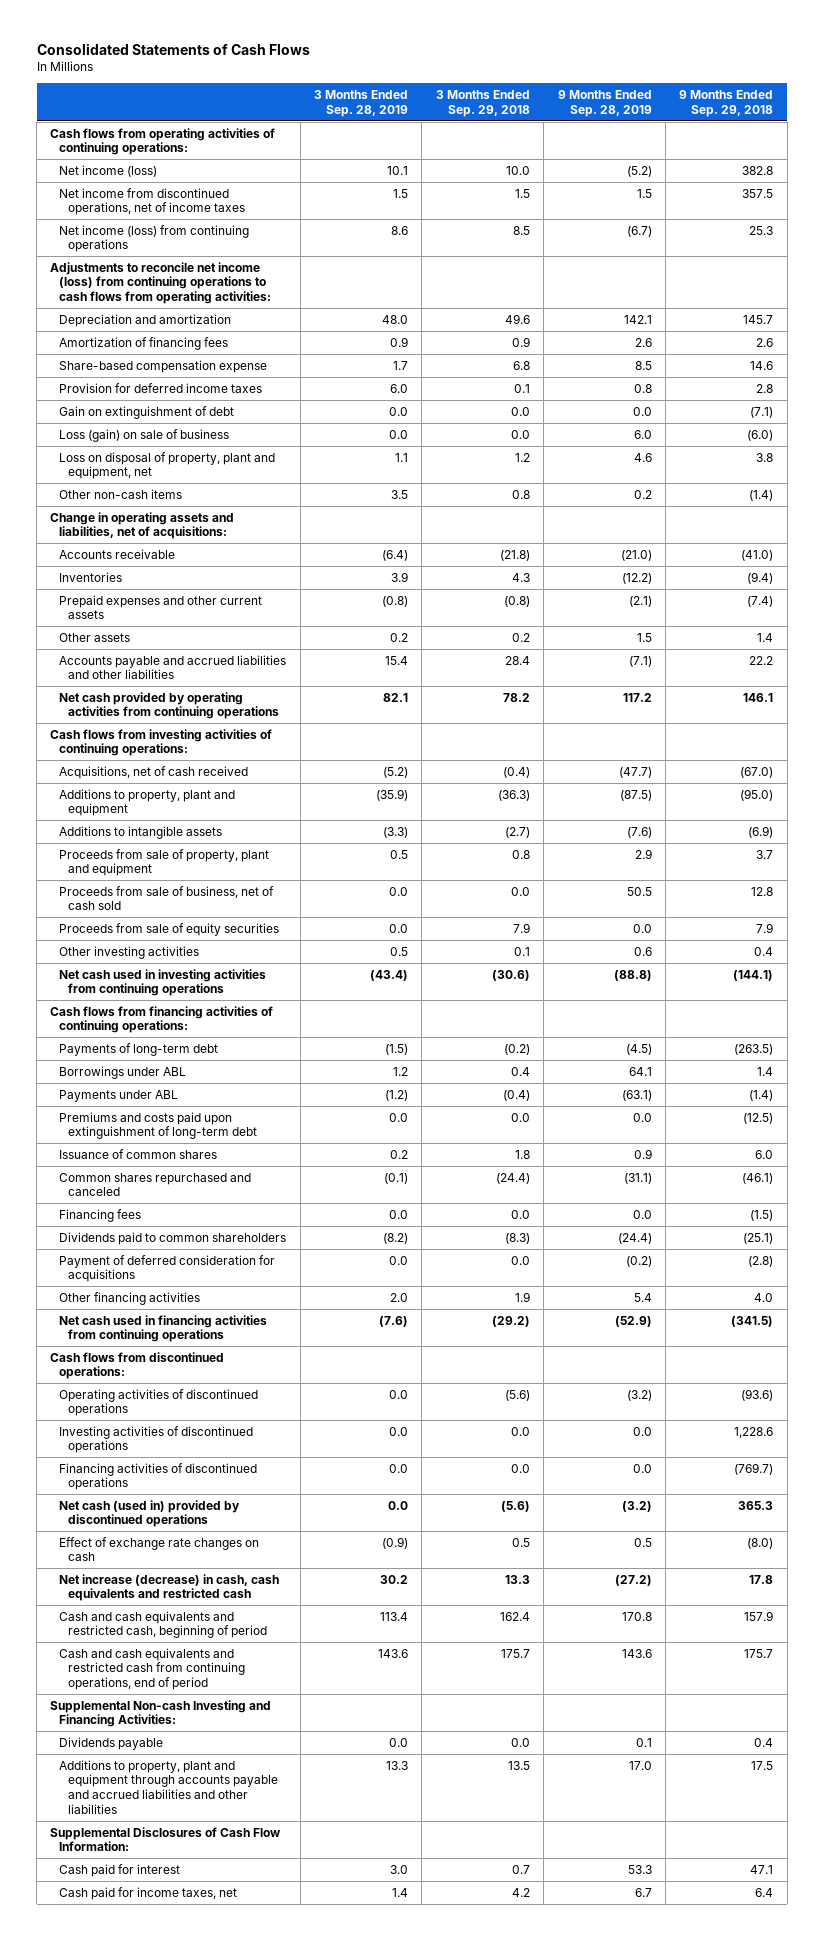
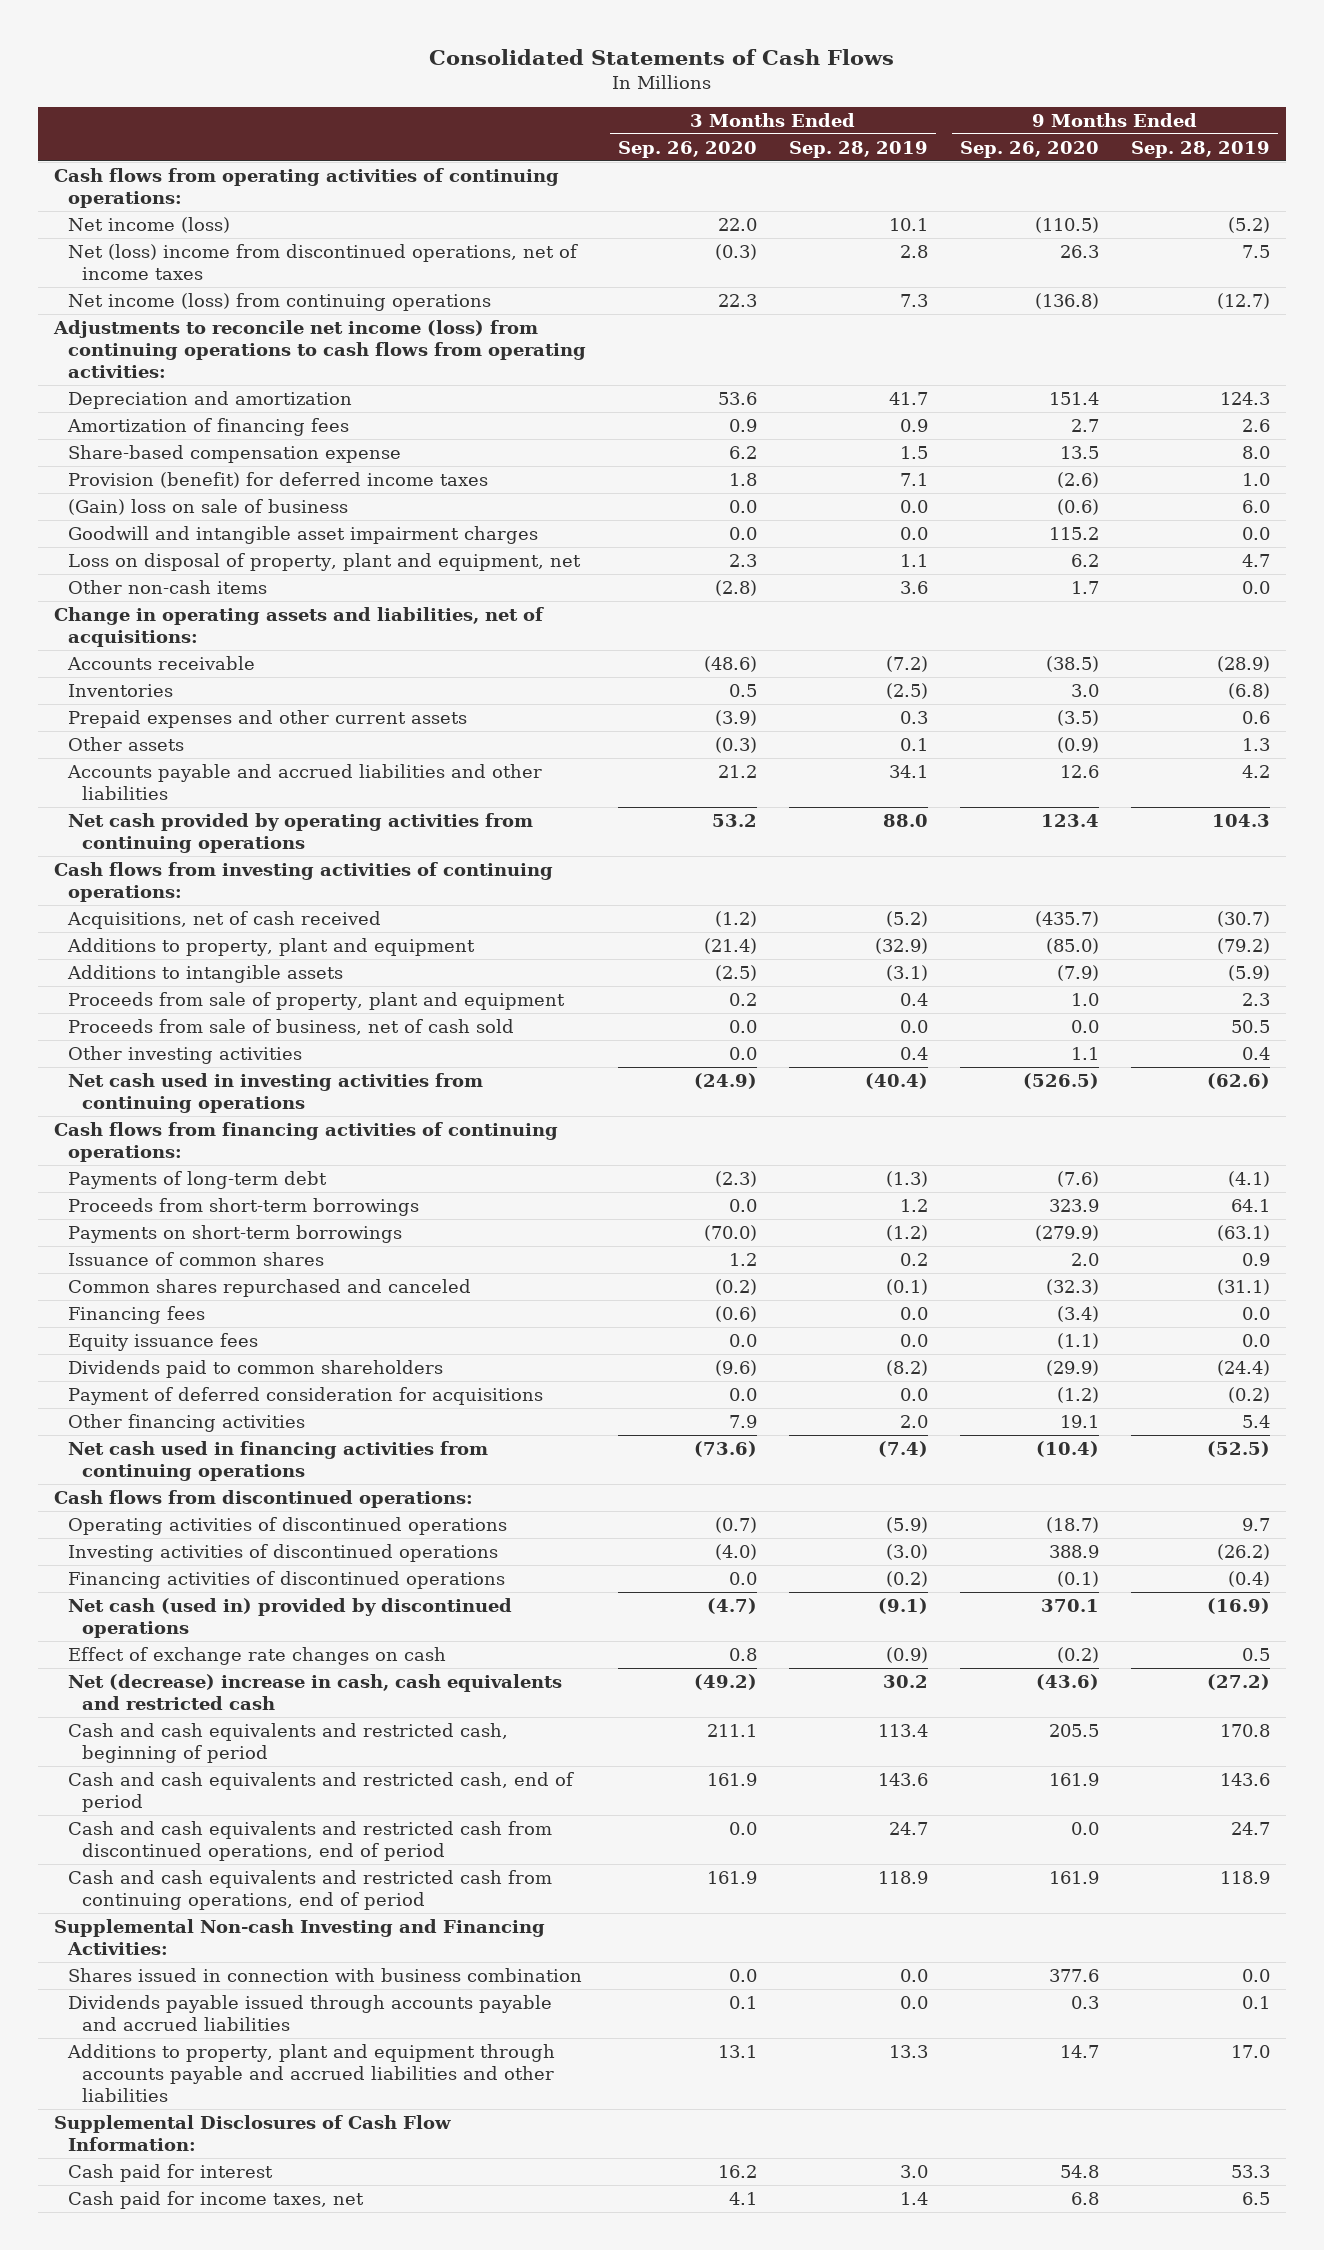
[435,89,530,117] 3 Months Ended Sep. 29, 2018 -> none
[679,89,774,117] 9 Months Ended Sep. 29, 2018 -> none
none -> [617,140,757,158] Sep. 26, 2020
none -> [959,140,1099,158] Sep. 26, 2020
[59,187,246,216] Net income from discontinued operations, net of income taxes -> [68,243,579,281] Net (loss) income from discontinued operations, net of income taxes
[393,188,409,198] 1.5 -> [899,244,928,258] 2.8
[636,188,652,198] 1.5 -> [1241,244,1270,258] 7.5
[391,225,409,235] 8.6 -> [899,293,928,307] 7.3
[626,225,652,237] (6.7) -> [1216,292,1270,309] (12.7)
[382,314,409,324] 48.0 -> [888,391,928,405] 41.7
[623,314,652,324] 142.1 -> [1219,391,1270,405] 124.3
[59,405,235,419] Gain on extinguishment of debt -> none
[393,360,409,370] 1.7 -> [899,445,928,459] 1.5
[634,360,652,370] 8.5 -> [1241,445,1270,459] 8.0
[59,382,263,393] Provision for deferred income taxes -> [68,471,489,488] Provision (benefit) for deferred income taxes
[390,383,409,393] 6.0 -> [899,472,928,486] 7.1
[633,383,652,393] 0.8 -> [1241,472,1270,486] 1.0
[59,428,230,442] Loss (gain) on sale of business -> [68,498,349,515] (Gain) loss on sale of business
none -> [68,525,539,544] Goodwill and intangible asset impairment charges
[633,452,652,462] 4.6 -> [1241,553,1270,567] 4.7
[391,489,409,499] 3.5 -> [899,580,928,594] 3.6
[633,489,652,499] 0.2 -> [1241,580,1270,594] 0.0
[382,549,409,561] (6.4) -> [885,655,928,672] (7.2)
[620,549,652,561] (21.0) -> [1216,655,1270,672] (28.9)
[391,571,409,582] 3.9 -> [885,682,928,699] (2.5)
[621,572,652,584] (12.2) -> [1227,682,1270,699] (6.8)
[382,595,409,607] (0.8) -> [899,710,928,724] 0.3
[628,595,652,607] (2.1) -> [1241,710,1270,724] 0.6
[390,632,409,642] 0.2 -> [899,737,928,751] 0.1
[636,632,652,642] 1.5 -> [1241,737,1270,751] 1.3
[385,655,409,665] 15.4 -> [888,764,928,778] 34.1
[628,655,652,667] (7.1) -> [1241,764,1270,778] 4.2
[383,692,409,702] 82.1 -> [882,813,928,827] 88.0
[622,692,652,702] 117.2 -> [1211,813,1270,827] 104.3
[618,766,652,778] (47.7) -> [1216,910,1270,927] (30.7)
[376,788,409,801] (35.9) -> [874,937,928,954] (32.9)
[619,789,652,801] (87.5) -> [1216,937,1270,954] (79.2)
[383,826,409,838] (3.3) -> [885,964,928,981] (3.1)
[626,826,652,838] (7.6) -> [1227,964,1270,981] (5.9)
[390,849,409,859] 0.5 -> [899,992,928,1006] 0.4
[634,848,652,859] 2.9 -> [1241,992,1270,1006] 2.3
[59,922,280,936] Proceeds from sale of equity securities -> none
[390,946,409,956] 0.5 -> [899,1046,928,1060] 0.4
[633,946,652,956] 0.6 -> [1241,1046,1270,1060] 0.4
[370,969,409,981] (43.4) -> [864,1072,928,1089] (40.4)
[613,969,652,981] (88.8) -> [1206,1072,1270,1089] (62.6)
[59,1111,258,1140] Premiums and costs paid upon extinguishment of long-term debt -> none
[385,1043,409,1055] (1.5) -> [885,1170,928,1187] (1.3)
[625,1043,652,1055] (4.5) -> [1227,1170,1270,1187] (4.1)
[59,1065,187,1079] Borrowings under ABL -> [68,1197,420,1216] Proceeds from short-term borrowings
[59,1089,179,1102] Payments under ABL -> [68,1224,403,1243] Payments on short-term borrowings
none -> [68,1332,259,1351] Equity issuance fees
[379,1315,409,1327] (7.6) -> [877,1440,928,1457] (7.4)
[614,1315,652,1327] (52.9) -> [1206,1440,1270,1457] (52.5)
[389,1389,409,1399] 0.0 -> [885,1516,928,1533] (5.9)
[626,1389,652,1401] (3.2) -> [1241,1517,1270,1531] 9.7
[389,1426,409,1436] 0.0 -> [885,1543,928,1560] (3.0)
[632,1426,652,1436] 0.0 -> [1216,1543,1270,1560] (26.2)
[389,1463,409,1473] 0.0 -> [885,1570,928,1587] (0.2)
[632,1463,652,1473] 0.0 -> [1227,1570,1270,1587] (0.4)
[388,1500,409,1510] 0.0 -> [877,1597,928,1614] (9.1)
[621,1500,652,1512] (3.2) -> [1206,1597,1270,1614] (16.9)
[59,1573,280,1602] Net increase (decrease) in cash, cash equivalents and restricted cash -> [68,1673,563,1711] Net (decrease) increase in cash, cash equivalents and restricted cash
none -> [68,1771,575,1813] Cash and cash equivalents and restricted cash, end of period
none -> [68,1820,553,1862] Cash and cash equivalents and restricted cash from discontinued operations, end of period
[378,1648,409,1658] 143.6 -> [877,1870,928,1884] 118.9
[621,1648,652,1658] 143.6 -> [1219,1870,1270,1884] 118.9
[59,1736,164,1750] Dividends payable -> none
none -> [68,1967,583,1982] Shares issued in connection with business combination
none -> [68,1994,553,2032] Dividends payable issued through accounts payable and accrued liabilities
[634,1887,652,1897] 6.7 -> [1241,2191,1270,2205] 6.5

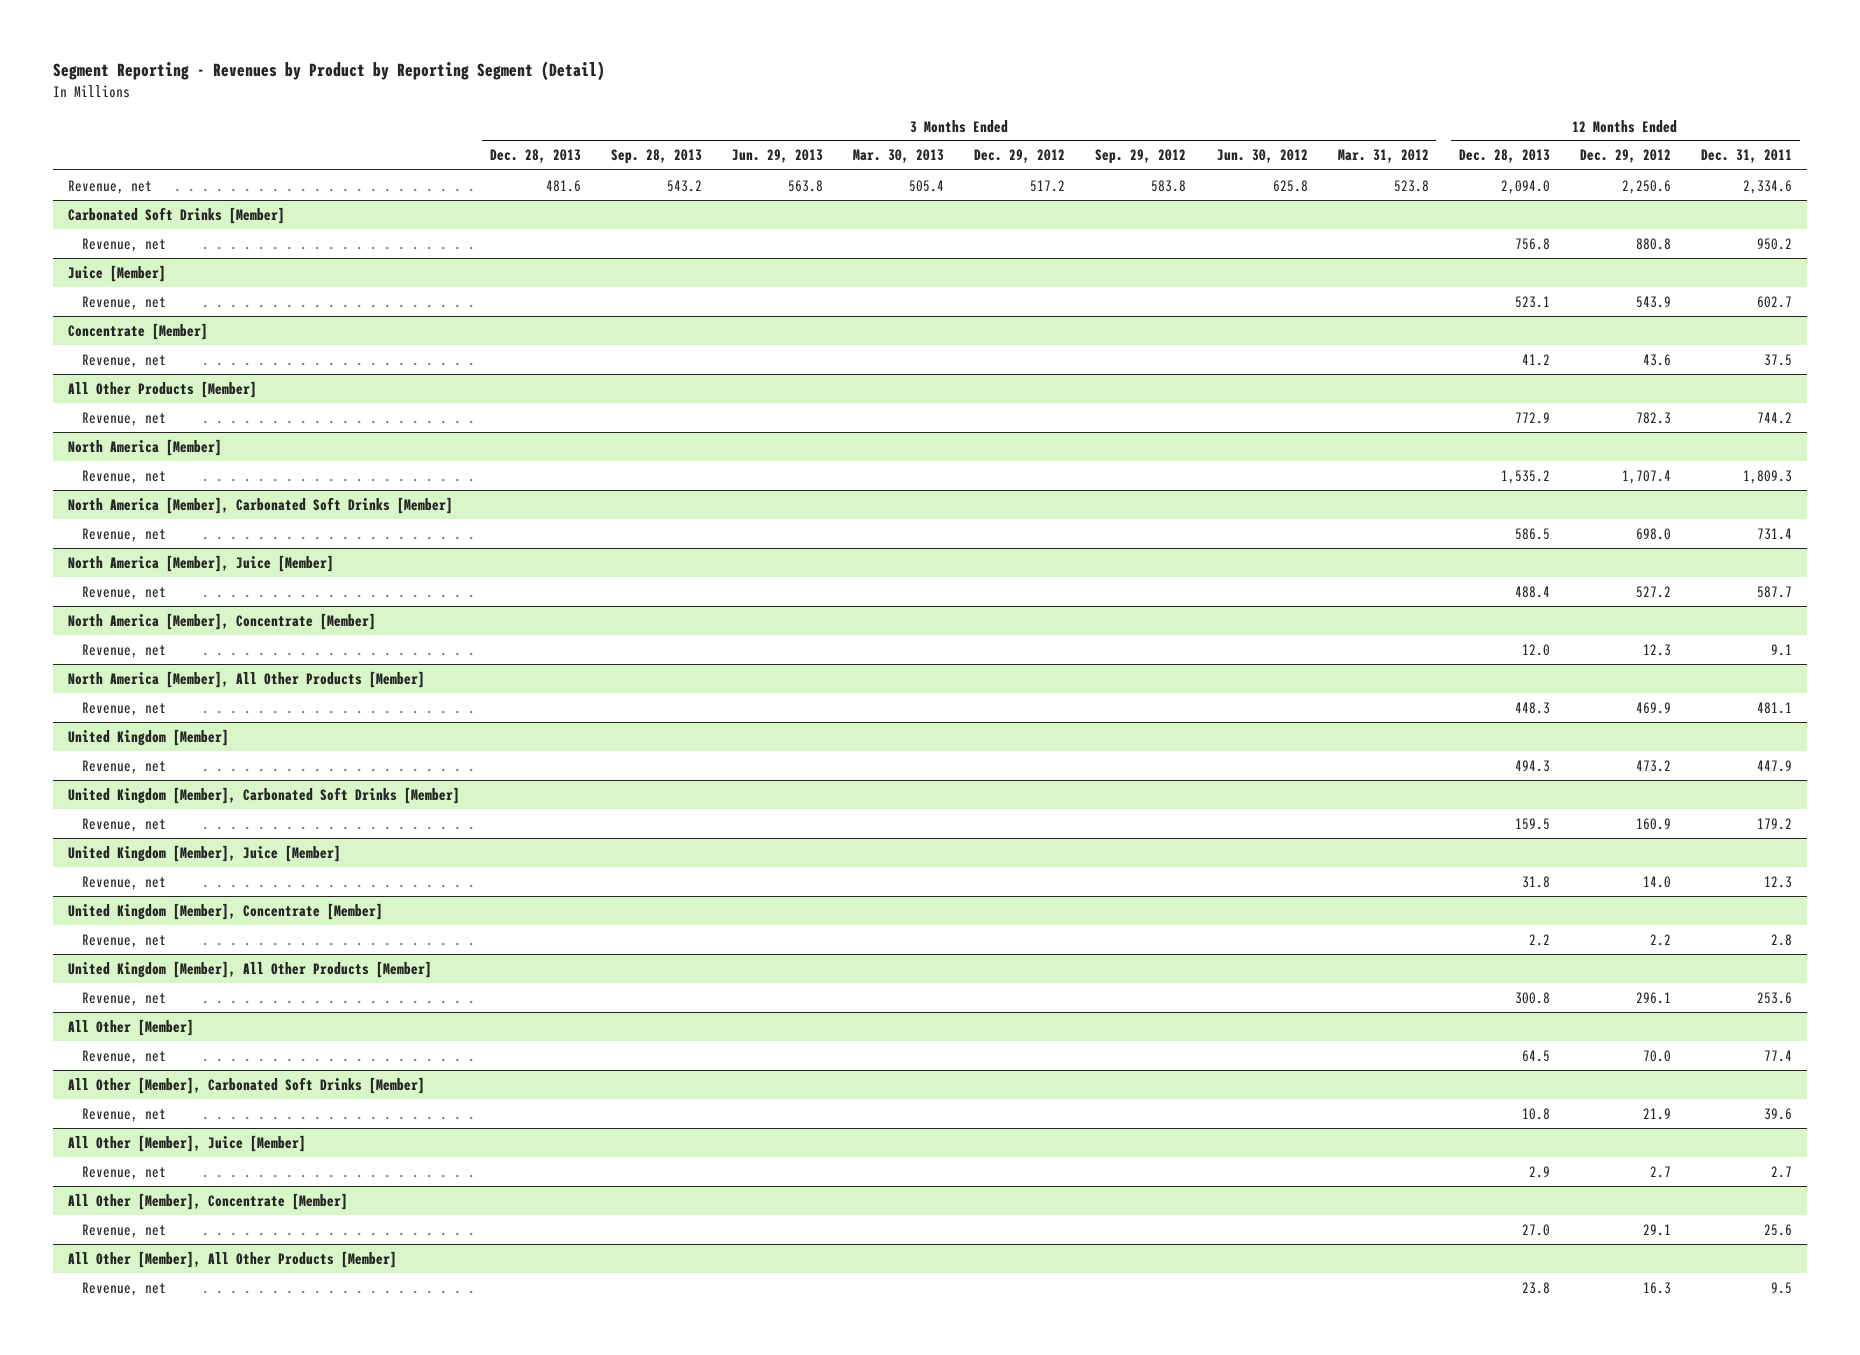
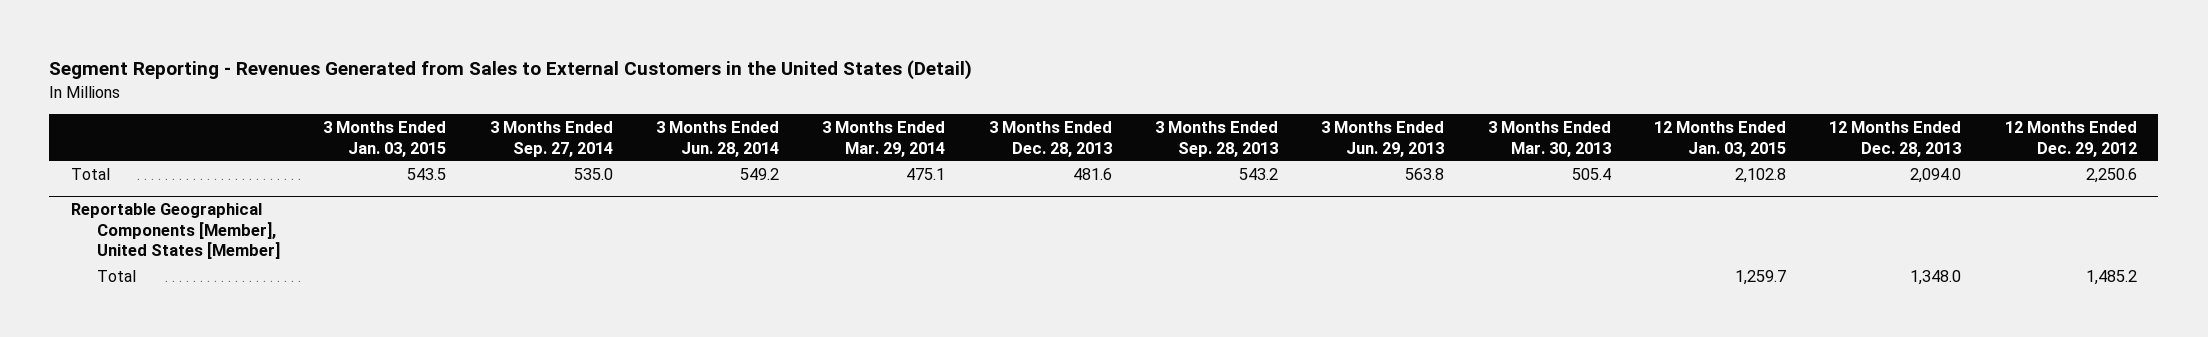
[52,61,605,82] Segment Reporting - Revenues by Product by Reporting Segment (Detail) -> [49,60,973,81] Segment Reporting - Revenues Generated from Sales to External Customers in the United States (Detail)
[974,149,1066,164] Dec. 29, 2012 -> none
[1095,149,1187,165] Sep. 29, 2012 -> none
[1216,149,1308,164] Jun. 30, 2012 -> none
[1337,149,1429,164] Mar. 31, 2012 -> none
[1701,149,1793,164] Dec. 31, 2011 -> none
none -> [323,120,447,157] 3 Months Ended Jan. 03, 2015
none -> [489,120,613,157] 3 Months Ended Sep. 27, 2014
none -> [655,120,779,157] 3 Months Ended Jun. 28, 2014
none -> [822,120,946,157] 3 Months Ended Mar. 29, 2014
none -> [1654,120,1787,157] 12 Months Ended Jan. 03, 2015
[67,206,285,224] Carbonated Soft Drinks [Member] -> none
[82,237,167,252] Revenue, net -> none
[67,264,166,282] Juice [Member] -> none
[82,295,167,310] Revenue, net -> none
[67,322,208,340] Concentrate [Member] -> none
[82,353,167,368] Revenue, net -> none
[67,380,257,398] All Other Products [Member] -> none
[82,411,167,426] Revenue, net -> none
[67,438,222,456] North America [Member] -> none
[82,469,167,484] Revenue, net -> none
[67,496,453,514] North America [Member], Carbonated Soft Drinks [Member] -> none
[82,527,167,542] Revenue, net -> none
[67,554,334,572] North America [Member], Juice [Member] -> none
[82,585,167,600] Revenue, net -> none
[67,612,376,630] North America [Member], Concentrate [Member] -> none
[82,643,167,658] Revenue, net -> none
[67,670,425,688] North America [Member], All Other Products [Member] -> none
[82,701,167,716] Revenue, net -> none
[67,728,229,746] United Kingdom [Member] -> none
[82,759,167,774] Revenue, net -> none
[67,786,460,804] United Kingdom [Member], Carbonated Soft Drinks [Member] -> none
[82,817,167,832] Revenue, net -> none
[67,844,341,862] United Kingdom [Member], Juice [Member] -> none
[82,875,167,890] Revenue, net -> none
[67,902,383,920] United Kingdom [Member], Concentrate [Member] -> none
[82,933,167,948] Revenue, net -> none
[67,960,432,978] United Kingdom [Member], All Other Products [Member] -> none
[82,991,167,1006] Revenue, net -> none
[67,1018,194,1036] All Other [Member] -> none
[82,1049,167,1064] Revenue, net -> none
[67,1076,425,1094] All Other [Member], Carbonated Soft Drinks [Member] -> none
[82,1107,167,1122] Revenue, net -> none
[67,1134,306,1152] All Other [Member], Juice [Member] -> none
[82,1165,167,1180] Revenue, net -> none
[67,1192,348,1210] All Other [Member], Concentrate [Member] -> none
[82,1223,167,1238] Revenue, net -> none
[67,1250,397,1268] All Other [Member], All Other Products [Member] -> none
[82,1281,167,1296] Revenue, net -> none
[67,179,152,194] Revenue, net -> [71,167,111,180] Total
none -> [71,202,280,260] Reportable Geographical Components [Member], United States [Member]
none -> [96,269,136,282] Total

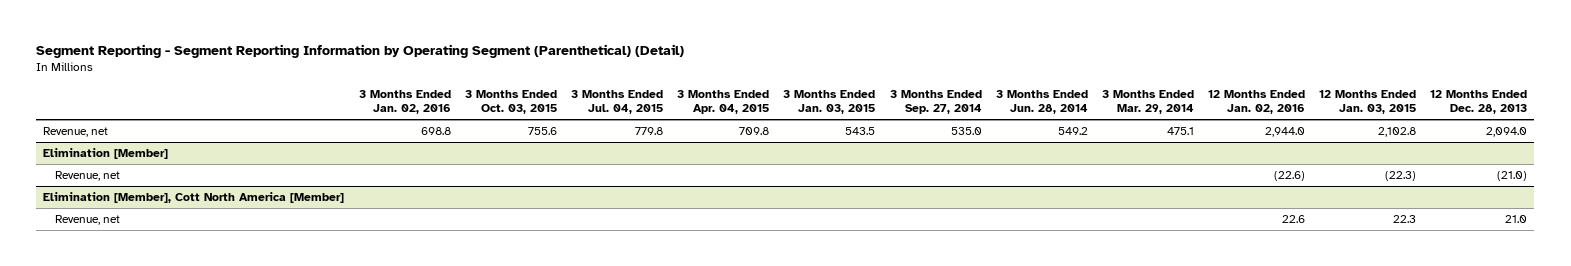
[49,60,973,81] Segment Reporting - Revenues Generated from Sales to External Customers in the United States (Detail) -> [36,43,685,58] Segment Reporting - Segment Reporting Information by Operating Segment (Parenthetical) (Detail)
[988,120,1112,157] 3 Months Ended Dec. 28, 2013 -> none
[1154,120,1278,157] 3 Months Ended Sep. 28, 2013 -> none
[1321,120,1445,157] 3 Months Ended Jun. 29, 2013 -> none
[1487,120,1611,157] 3 Months Ended Mar. 30, 2013 -> none
[2004,120,2137,157] 12 Months Ended Dec. 29, 2012 -> none
none -> [358,89,451,115] 3 Months Ended Jan. 02, 2016
none -> [464,89,557,115] 3 Months Ended Oct. 03, 2015
none -> [570,89,663,115] 3 Months Ended Jul. 04, 2015
none -> [677,89,770,115] 3 Months Ended Apr. 04, 2015
none -> [1208,89,1306,115] 12 Months Ended Jan. 02, 2016
[71,202,280,260] Reportable Geographical Components [Member], United States [Member] -> none
[96,269,136,282] Total -> none
[71,167,111,180] Total -> [43,127,109,138] Revenue, net
none -> [43,148,169,160] Elimination [Member]
none -> [55,171,121,182] Revenue, net
none -> [43,192,345,204] Elimination [Member], Cott North America [Member]
none -> [55,215,121,226] Revenue, net

